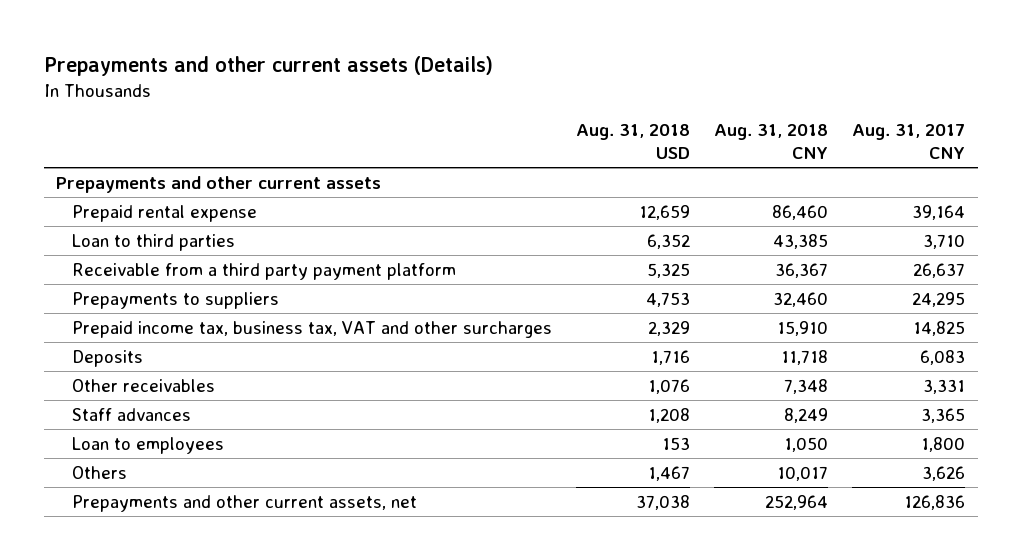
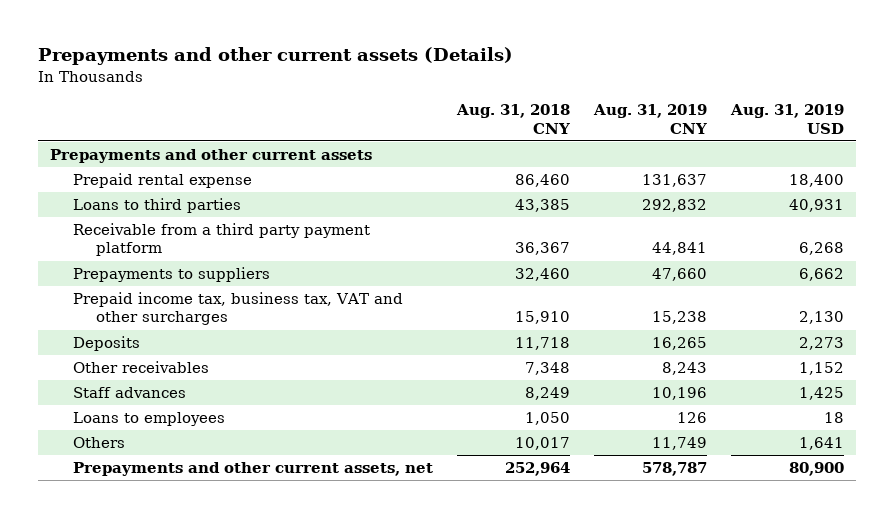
[575,123,690,160] Aug. 31, 2018 USD -> none
[852,123,966,160] Aug. 31, 2017 CNY -> none
none -> [592,104,707,134] Aug. 31, 2019 CNY
none -> [729,104,844,134] Aug. 31, 2019 USD
[71,233,235,251] Loan to third parties -> [72,198,241,214] Loans to third parties
[71,436,224,454] Loan to employees -> [72,412,225,427] Loans to employees

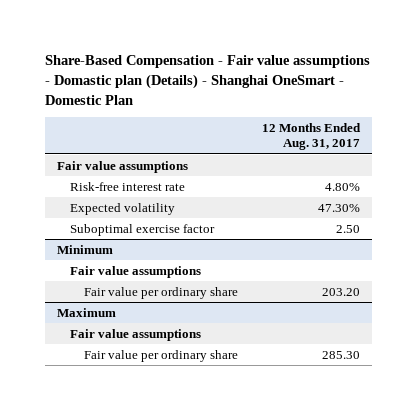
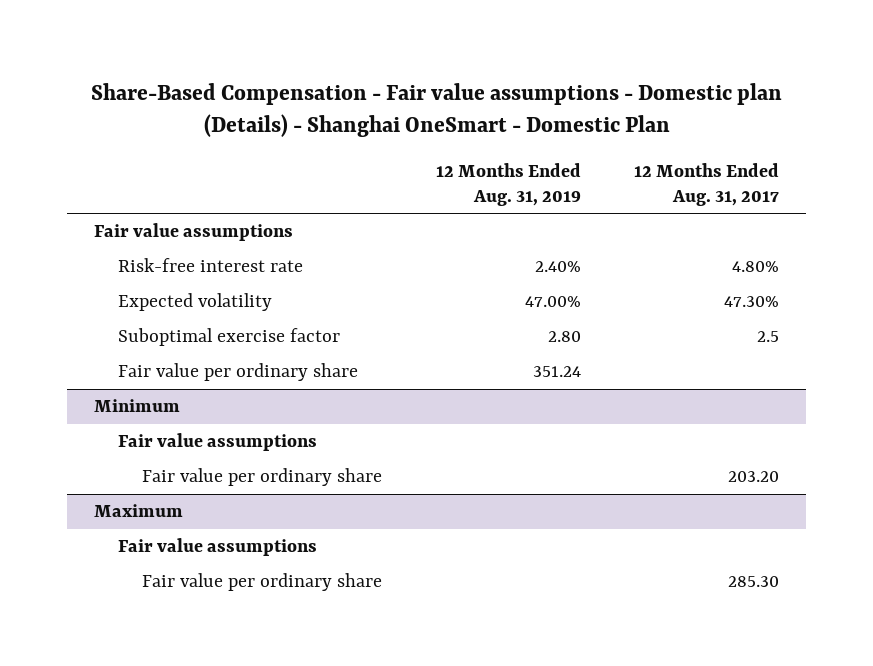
[44,54,370,105] Share-Based Compensation - Fair value assumptions - Domastic plan (Details) - Shanghai OneSmart - Domestic Plan -> [90,82,782,138] Share-Based Compensation - Fair value assumptions - Domestic plan (Details) - Shanghai OneSmart - Domestic Plan
none -> [435,162,581,206] 12 Months Ended Aug. 31, 2019
[335,224,360,233] 2.50 -> [757,331,780,343] 2.5
none -> [117,363,358,382] Fair value per ordinary share

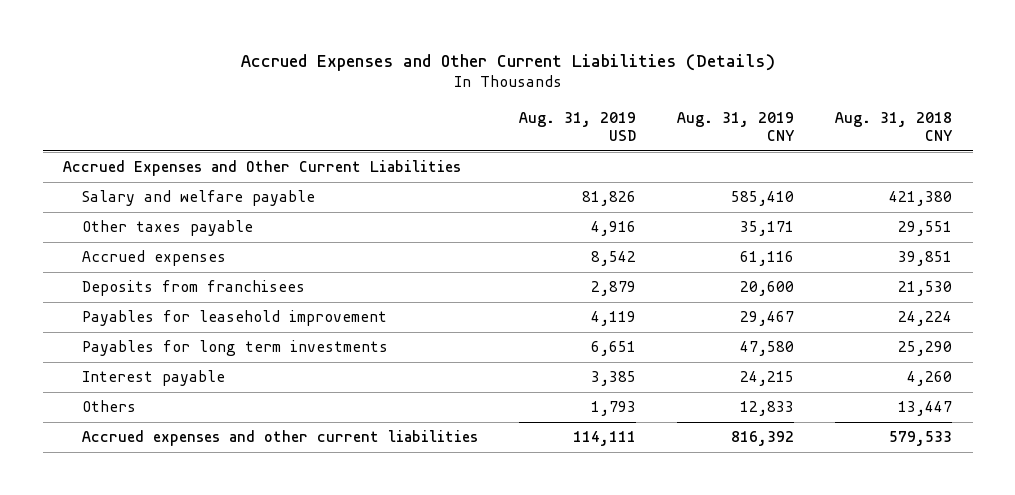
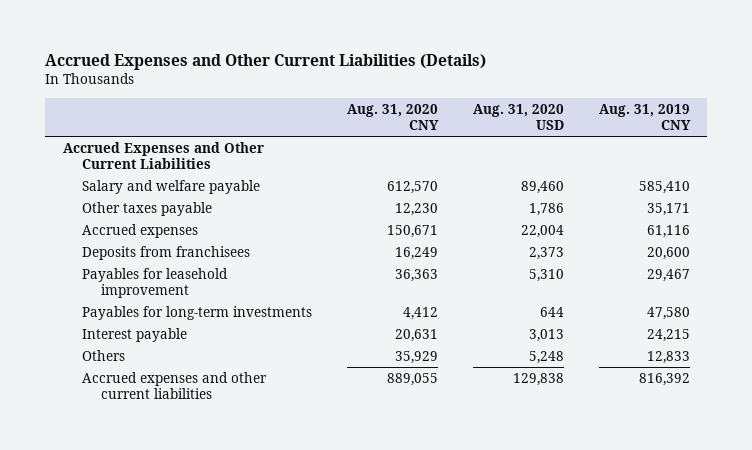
[518,111,636,142] Aug. 31, 2019 USD -> none
[834,111,953,142] Aug. 31, 2018 CNY -> none
none -> [346,103,439,130] Aug. 31, 2020 CNY
none -> [472,103,564,130] Aug. 31, 2020 USD
[81,340,388,357] Payables for long term investments -> [81,305,312,320] Payables for long-term investments

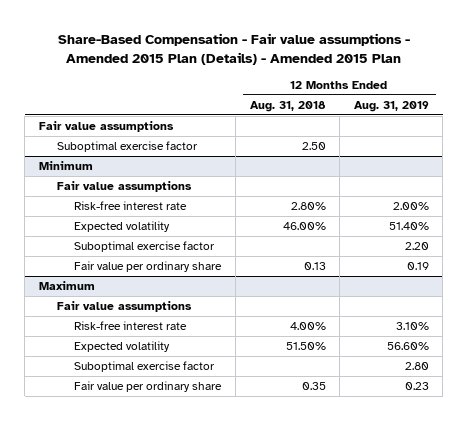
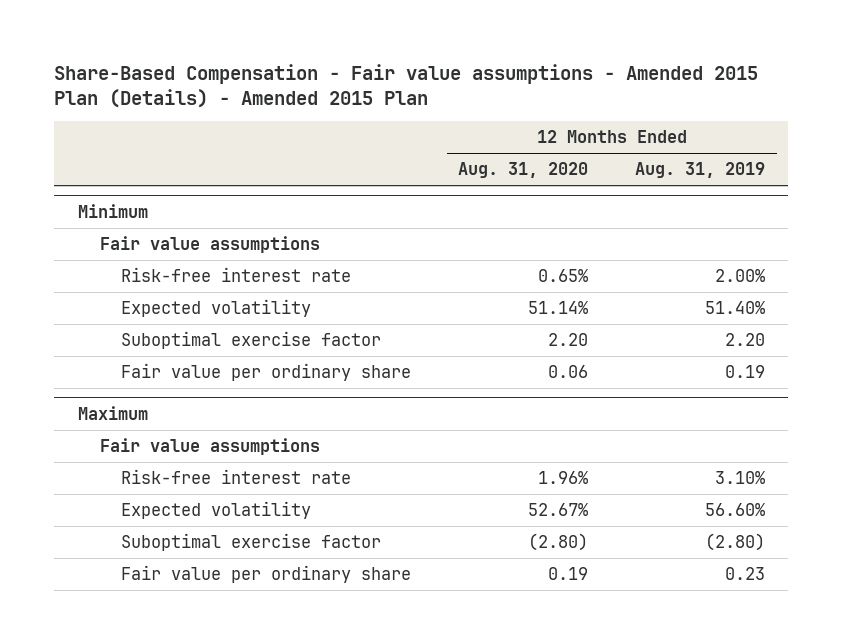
[249,100,326,112] Aug. 31, 2018 -> none
none -> [458,162,589,179] Aug. 31, 2020
[38,121,174,133] Fair value assumptions -> none
[56,141,198,153] Suboptimal exercise factor -> none
[404,362,429,371] 2.80 -> [704,532,765,551] (2.80)

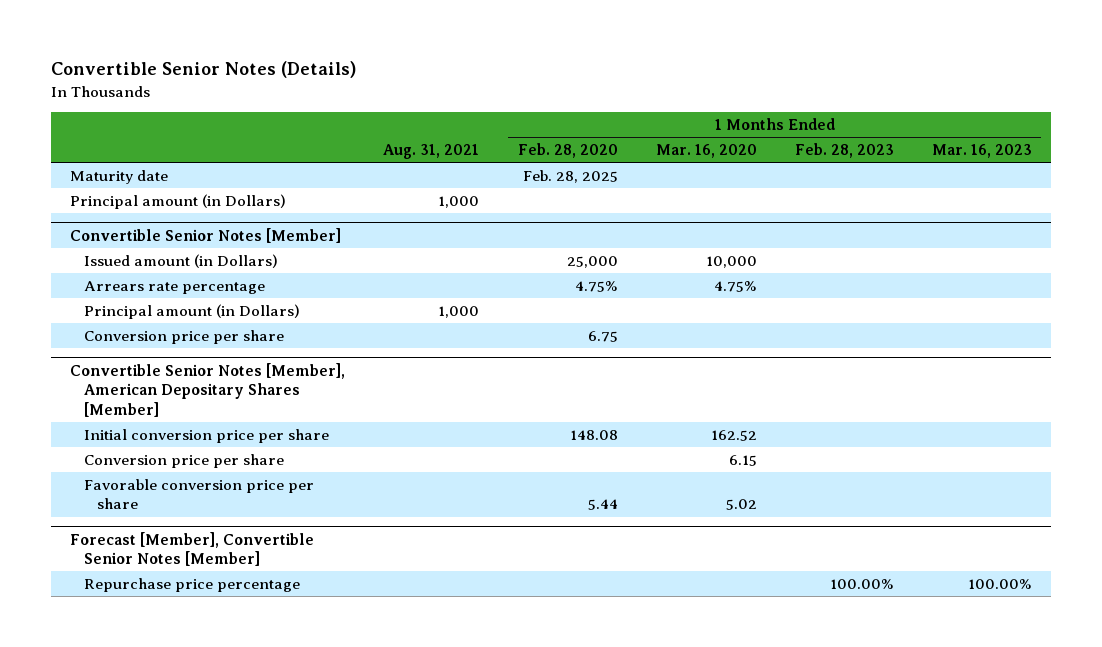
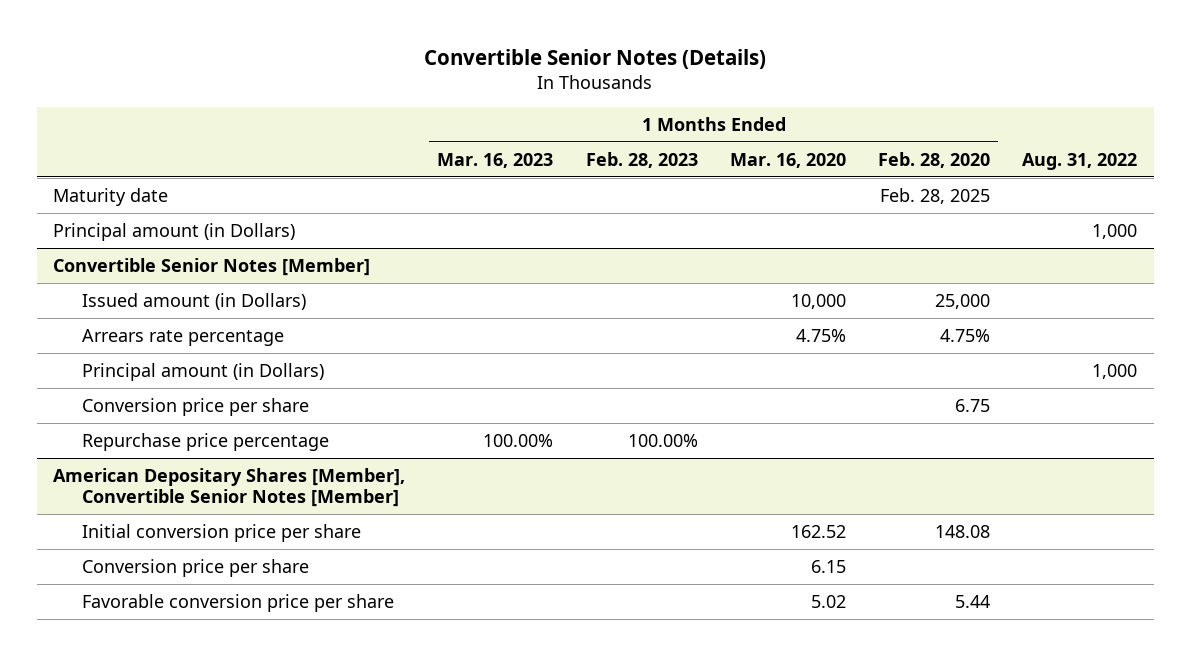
[383,143,480,159] Aug. 31, 2021 -> none
none -> [1022,152,1138,170] Aug. 31, 2022
none -> [81,432,329,451] Repurchase price percentage
[70,362,346,417] Convertible Senior Notes [Member], American Depositary Shares [Member] -> [53,467,406,507] American Depositary Shares [Member], Convertible Senior Notes [Member]
[70,531,315,567] Forecast [Member], Convertible Senior Notes [Member] -> none
[83,577,300,592] Repurchase price percentage -> none

